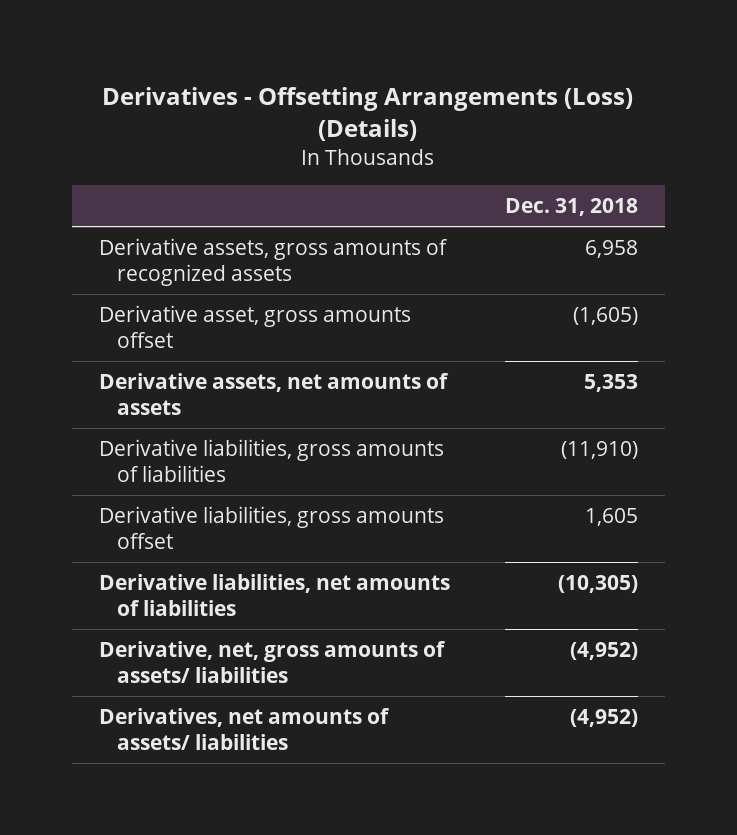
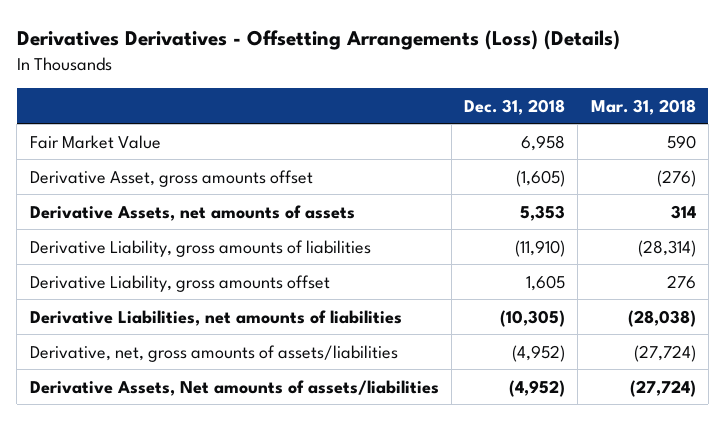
[102,86,634,141] Derivatives - Offsetting Arrangements (Loss) (Details) -> [16,30,620,51] Derivatives Derivatives - Offsetting Arrangements (Loss) (Details)
none -> [590,98,696,115] Mar. 31, 2018
[99,237,449,287] Derivative assets, gross amounts of recognized assets -> [29,134,161,149] Fair Market Value
[99,304,412,349] Derivative asset, gross amounts offset -> [29,169,313,187] Derivative Asset, gross amounts offset
[99,372,450,416] Derivative assets, net amounts of assets -> [29,204,355,221] Derivative Assets, net amounts of assets
[99,438,445,483] Derivative liabilities, gross amounts of liabilities -> [29,239,371,257] Derivative Liability, gross amounts of liabilities
[99,505,445,550] Derivative liabilities, gross amounts offset -> [29,274,330,292] Derivative Liability, gross amounts offset
[99,573,451,617] Derivative liabilities, net amounts of liabilities -> [29,309,402,326] Derivative Liabilities, net amounts of liabilities
[99,640,447,684] Derivative, net, gross amounts of assets/ liabilities -> [29,344,398,362] Derivative, net, gross amounts of assets/liabilities
[99,707,391,751] Derivatives, net amounts of assets/ liabilities -> [29,379,439,396] Derivative Assets, Net amounts of assets/liabilities

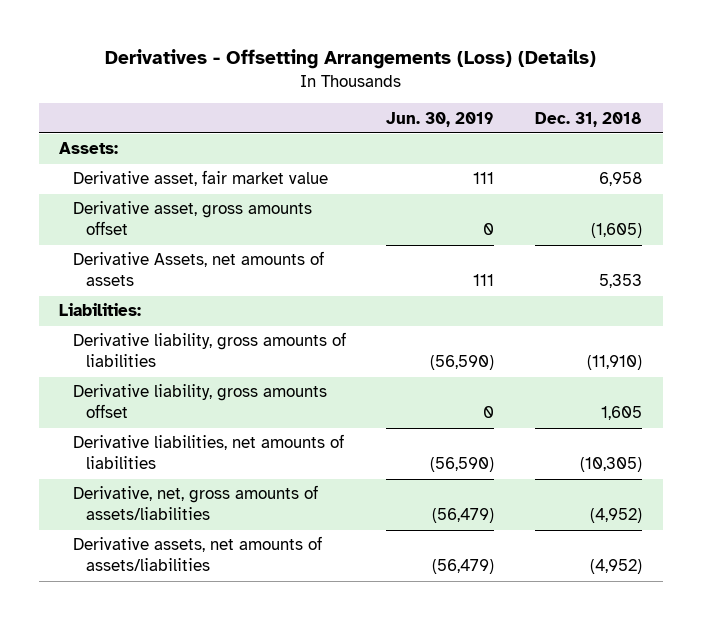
[16,30,620,51] Derivatives Derivatives - Offsetting Arrangements (Loss) (Details) -> [104,49,596,70] Derivatives - Offsetting Arrangements (Loss) (Details)
[590,98,696,115] Mar. 31, 2018 -> none
none -> [386,111,495,127] Jun. 30, 2019
none -> [59,142,119,155] Assets:
[29,134,161,149] Fair Market Value -> [72,170,328,187] Derivative asset, fair market value
[29,169,313,187] Derivative Asset, gross amounts offset -> [72,201,312,236] Derivative asset, gross amounts offset
none -> [59,303,142,317] Liabilities:
[29,239,371,257] Derivative Liability, gross amounts of liabilities -> [72,332,346,368] Derivative liability, gross amounts of liabilities
[29,274,330,292] Derivative Liability, gross amounts offset -> [72,384,327,419] Derivative liability, gross amounts offset
[29,309,402,326] Derivative Liabilities, net amounts of liabilities -> [72,434,344,470] Derivative liabilities, net amounts of liabilities
[29,379,439,396] Derivative Assets, Net amounts of assets/liabilities -> [72,536,322,572] Derivative assets, net amounts of assets/liabilities

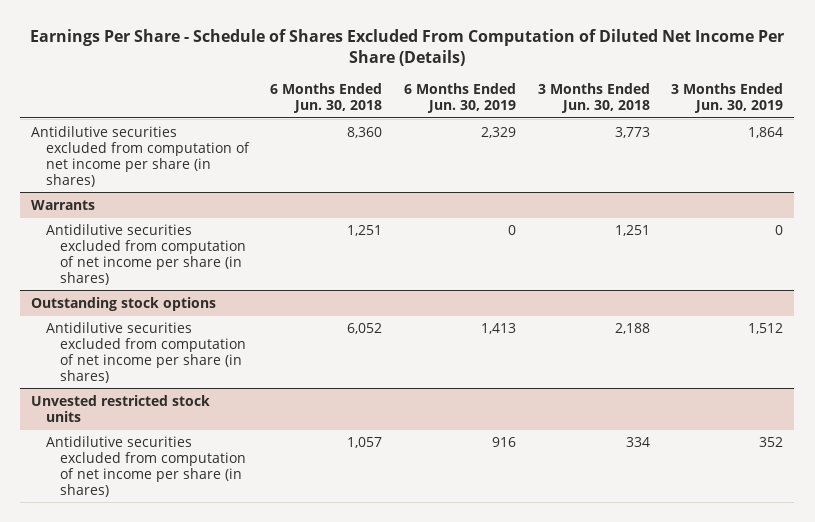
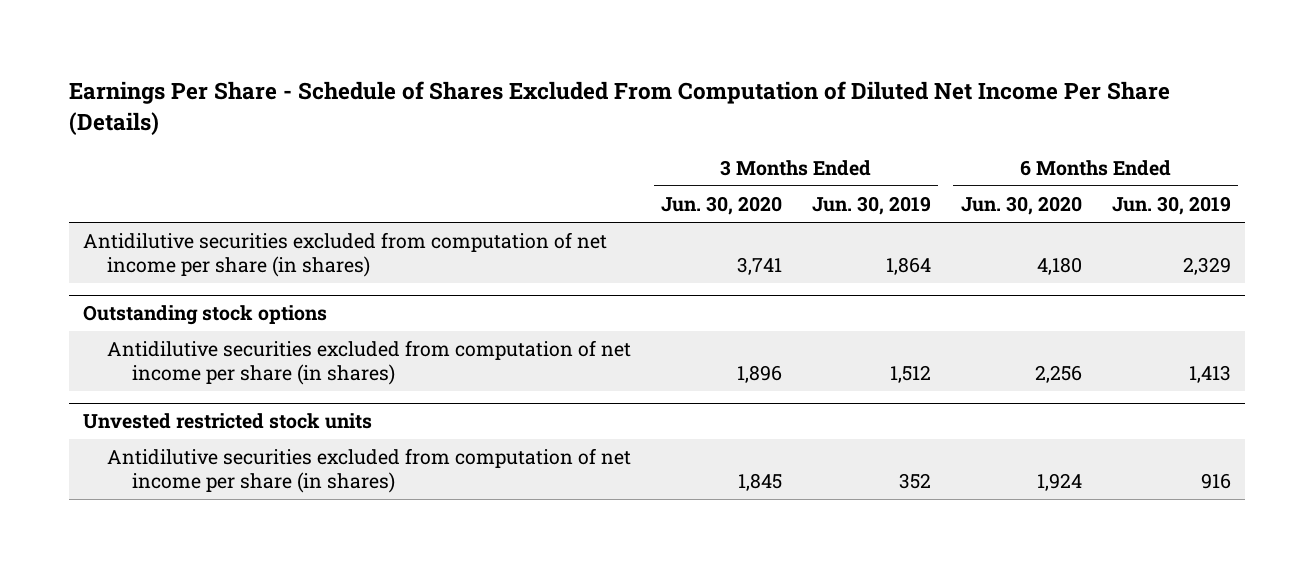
[270,83,383,114] 6 Months Ended Jun. 30, 2018 -> none
[537,83,650,114] 3 Months Ended Jun. 30, 2018 -> none
none -> [661,195,783,215] Jun. 30, 2020
none -> [960,195,1082,215] Jun. 30, 2020
[31,199,96,210] Warrants -> none
[45,223,246,285] Antidilutive securities excluded from computation of net income per share (in shares) -> none

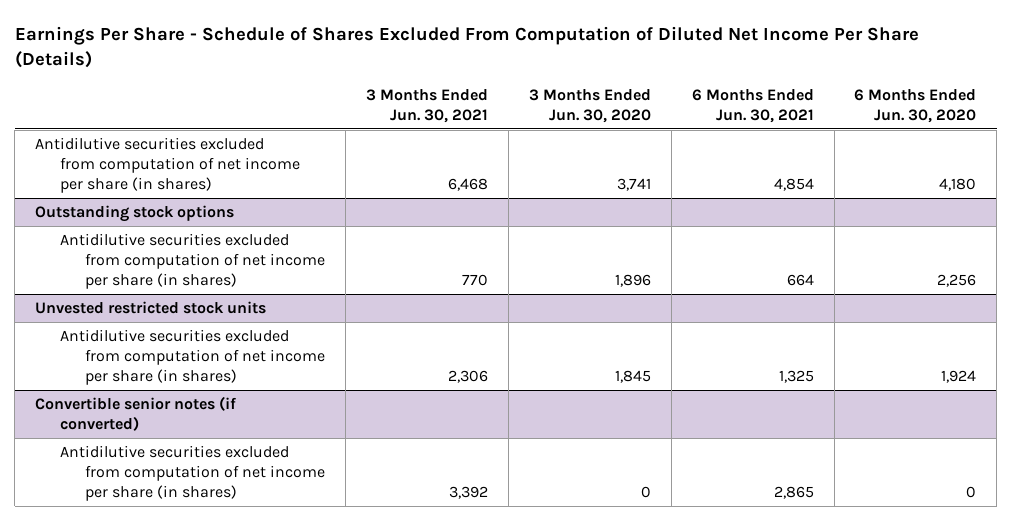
[812,195,932,215] Jun. 30, 2019 -> none
[1111,195,1231,215] Jun. 30, 2019 -> none
none -> [365,89,488,123] 3 Months Ended Jun. 30, 2021
none -> [691,89,814,123] 6 Months Ended Jun. 30, 2021
none -> [35,395,237,431] Convertible senior notes (if converted)
none -> [60,444,326,501] Antidilutive securities excluded from computation of net income per share (in shares)

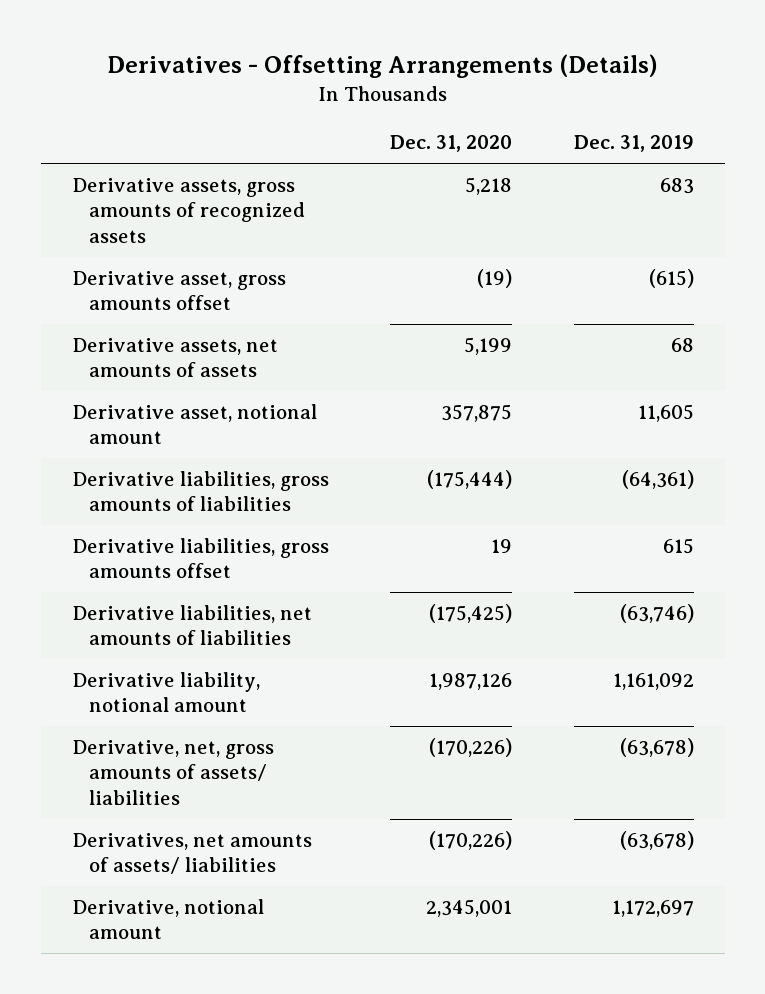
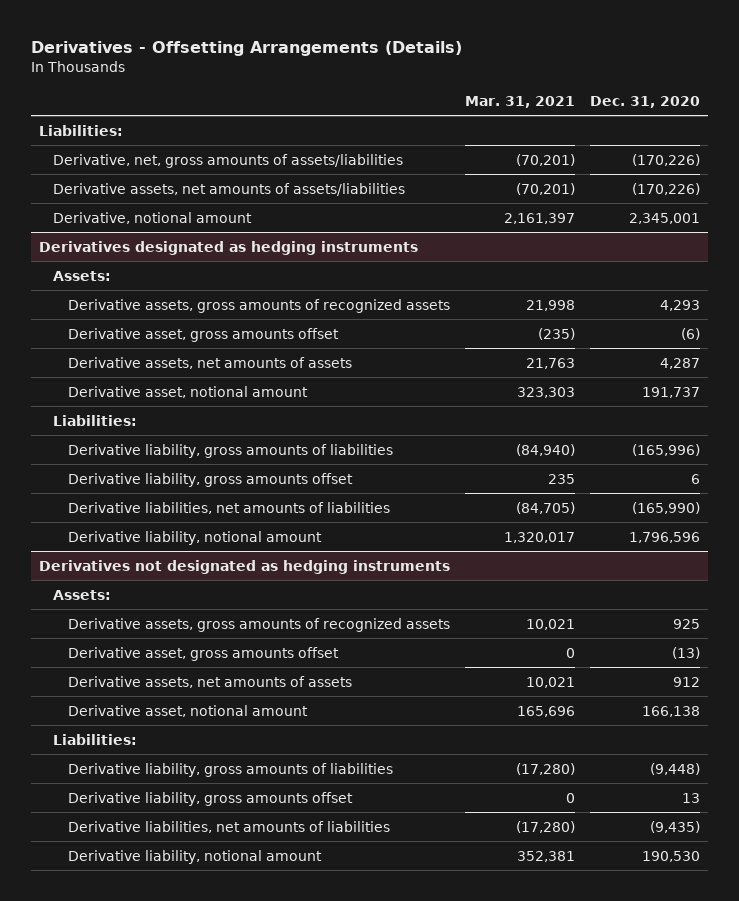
[573,135,694,153] Dec. 31, 2019 -> none
none -> [464,95,575,108] Mar. 31, 2021
[71,178,306,243] Derivative assets, gross amounts of recognized assets -> none
[71,271,286,311] Derivative asset, gross amounts offset -> none
[71,338,278,378] Derivative assets, net amounts of assets -> none
[71,404,317,445] Derivative asset, notional amount -> none
[71,471,329,512] Derivative liabilities, gross amounts of liabilities -> none
[71,538,329,579] Derivative liabilities, gross amounts offset -> none
[71,605,312,646] Derivative liabilities, net amounts of liabilities -> none
[71,672,260,713] Derivative liability, notional amount -> none
none -> [38,124,123,136] Liabilities:
[71,740,274,805] Derivative, net, gross amounts of assets/ liabilities -> [53,153,404,168] Derivative, net, gross amounts of assets/liabilities
[71,833,312,875] Derivatives, net amounts of assets/ liabilities -> [53,182,406,196] Derivative assets, net amounts of assets/liabilities
none -> [38,240,418,255] Derivatives designated as hedging instruments
none -> [53,270,112,281] Assets:
none -> [67,298,450,313] Derivative assets, gross amounts of recognized assets
none -> [67,327,339,342] Derivative asset, gross amounts offset
none -> [67,356,352,369] Derivative assets, net amounts of assets
none -> [67,385,308,398] Derivative asset, notional amount
none -> [53,414,138,426] Liabilities:
none -> [67,443,393,458] Derivative liability, gross amounts of liabilities
none -> [67,472,353,487] Derivative liability, gross amounts offset
none -> [67,501,390,514] Derivative liabilities, net amounts of liabilities
none -> [67,530,322,545] Derivative liability, notional amount
none -> [38,559,450,574] Derivatives not designated as hedging instruments
none -> [53,589,112,600] Assets:
none -> [67,617,450,632] Derivative assets, gross amounts of recognized assets
none -> [67,646,339,661] Derivative asset, gross amounts offset
none -> [67,675,352,688] Derivative assets, net amounts of assets
none -> [67,704,308,717] Derivative asset, notional amount
none -> [53,733,138,745] Liabilities:
none -> [67,762,393,777] Derivative liability, gross amounts of liabilities
none -> [67,791,353,806] Derivative liability, gross amounts offset
none -> [67,820,390,833] Derivative liabilities, net amounts of liabilities
none -> [67,849,322,864] Derivative liability, notional amount

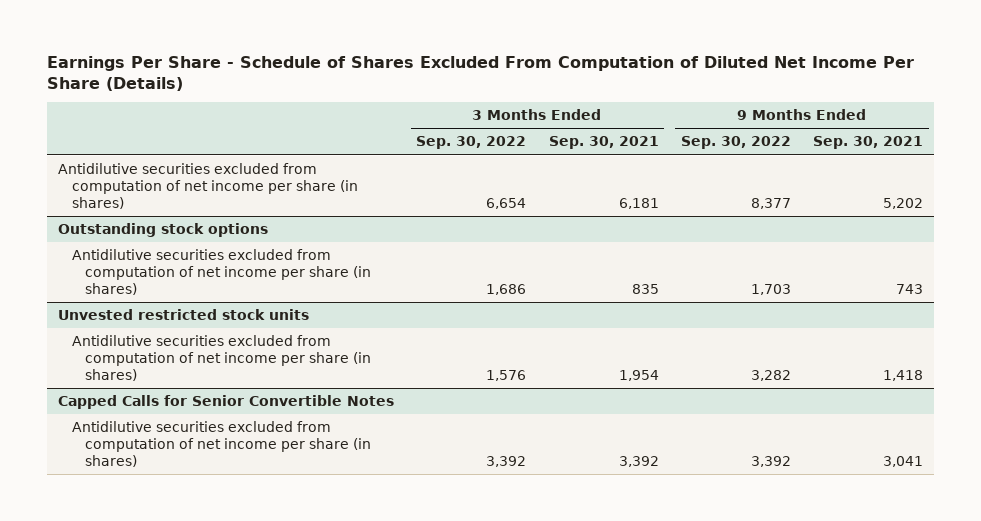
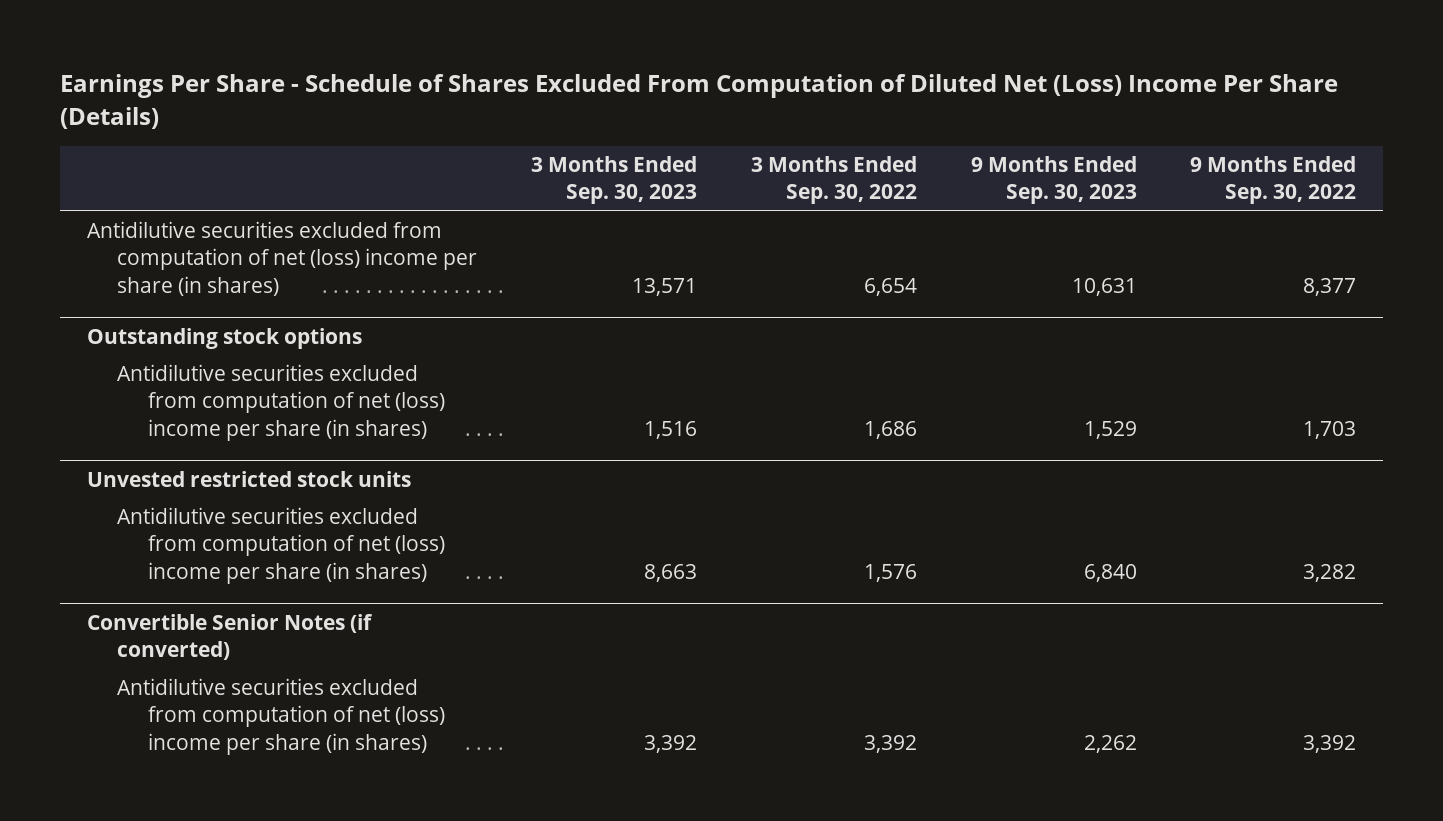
[46,55,914,91] Earnings Per Share - Schedule of Shares Excluded From Computation of Diluted Net Income Per Share (Details) -> [59,74,1338,129] Earnings Per Share - Schedule of Shares Excluded From Computation of Diluted Net (Loss) Income Per Share (Details)
[548,136,659,150] Sep. 30, 2021 -> none
[813,136,924,150] Sep. 30, 2021 -> none
none -> [531,156,698,205] 3 Months Ended Sep. 30, 2023
none -> [970,156,1137,205] 9 Months Ended Sep. 30, 2023
[57,162,358,209] Antidilutive securities excluded from computation of net income per share (in shares) -> [86,221,478,296] Antidilutive securities excluded from computation of net (loss) income per share (in shares)
[71,248,372,295] Antidilutive securities excluded from computation of net income per share (in shares) -> [117,364,446,441] Antidilutive securities excluded from computation of net (loss) income per share (in shares)
[71,334,372,381] Antidilutive securities excluded from computation of net income per share (in shares) -> [117,507,446,584] Antidilutive securities excluded from computation of net (loss) income per share (in shares)
[57,394,394,409] Capped Calls for Senior Convertible Notes -> [86,613,373,661] Convertible Senior Notes (if converted)
[71,420,372,467] Antidilutive securities excluded from computation of net income per share (in shares) -> [117,678,446,755] Antidilutive securities excluded from computation of net (loss) income per share (in shares)

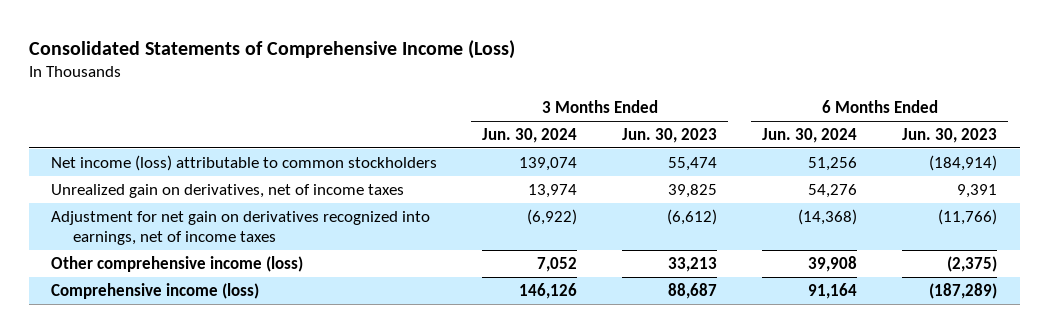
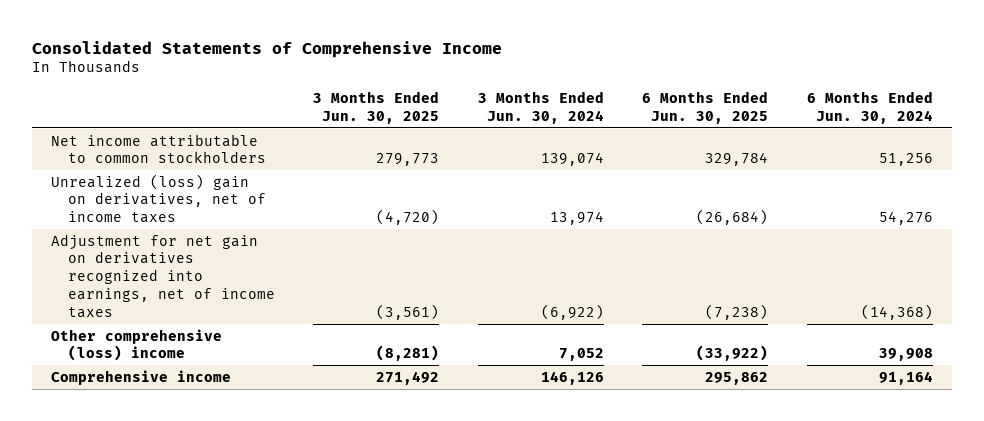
[28,39,515,59] Consolidated Statements of Comprehensive Income (Loss) -> [32,40,503,58] Consolidated Statements of Comprehensive Income
[622,127,718,143] Jun. 30, 2023 -> none
[902,127,998,143] Jun. 30, 2023 -> none
none -> [313,91,440,124] 3 Months Ended Jun. 30, 2025
none -> [642,91,769,124] 6 Months Ended Jun. 30, 2025
[51,154,438,171] Net income (loss) attributable to common stockholders -> [51,133,266,164] Net income attributable to common stockholders
[51,183,405,198] Unrealized gain on derivatives, net of income taxes -> [51,173,266,224] Unrealized (loss) gain on derivatives, net of income taxes
[51,255,304,272] Other comprehensive income (loss) -> [51,328,223,362] Other comprehensive (loss) income
[51,282,260,299] Comprehensive income (loss) -> [51,369,232,385] Comprehensive income

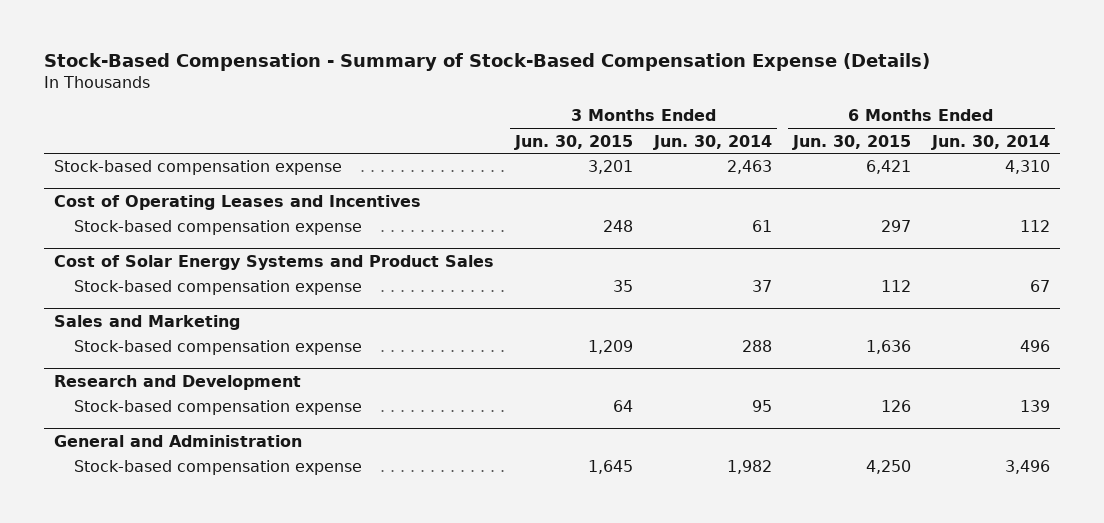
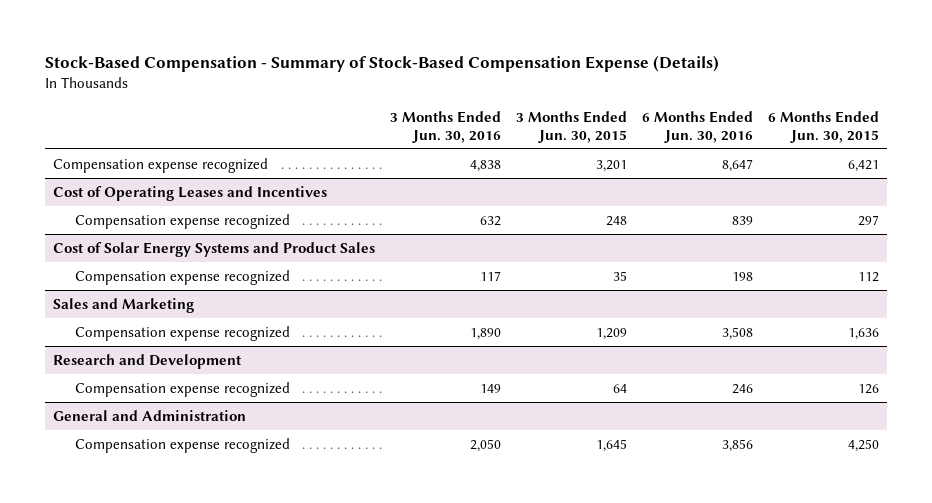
[653,134,773,150] Jun. 30, 2014 -> none
[930,134,1050,150] Jun. 30, 2014 -> none
none -> [389,110,501,143] 3 Months Ended Jun. 30, 2016
none -> [641,110,753,143] 6 Months Ended Jun. 30, 2016
[54,160,343,176] Stock-based compensation expense -> [52,157,268,173] Compensation expense recognized
[74,220,363,236] Stock-based compensation expense -> [75,213,291,229] Compensation expense recognized
[74,280,363,296] Stock-based compensation expense -> [75,269,291,285] Compensation expense recognized
[74,340,363,356] Stock-based compensation expense -> [75,325,291,341] Compensation expense recognized
[74,400,363,416] Stock-based compensation expense -> [75,381,291,397] Compensation expense recognized
[74,460,363,476] Stock-based compensation expense -> [75,437,291,453] Compensation expense recognized

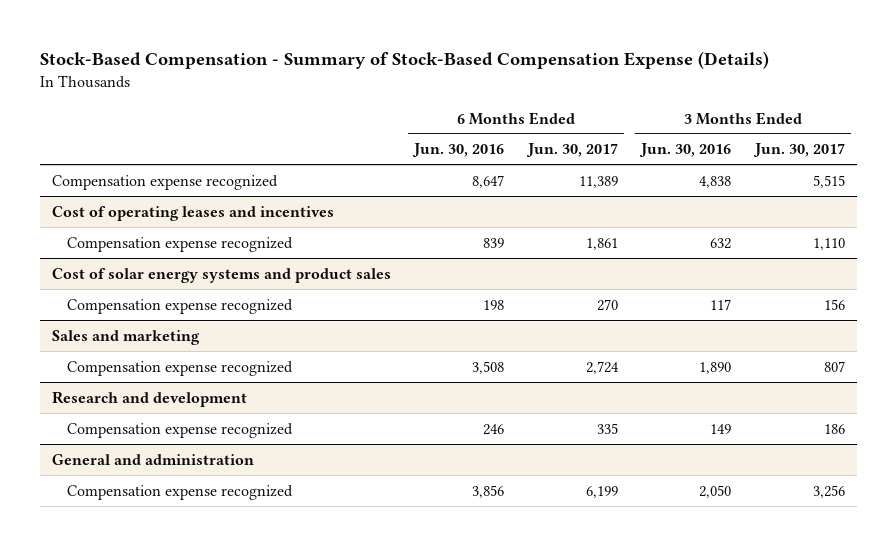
[515,110,627,143] 3 Months Ended Jun. 30, 2015 -> none
[767,110,879,143] 6 Months Ended Jun. 30, 2015 -> none
none -> [525,143,618,158] Jun. 30, 2017
none -> [752,143,845,158] Jun. 30, 2017
[52,185,327,201] Cost of Operating Leases and Incentives -> [51,205,334,221] Cost of operating leases and incentives
[52,241,375,257] Cost of Solar Energy Systems and Product Sales -> [51,267,391,283] Cost of solar energy systems and product sales
[52,297,194,313] Sales and Marketing -> [51,329,200,345] Sales and marketing
[52,353,242,369] Research and Development -> [51,390,247,407] Research and development
[52,409,246,421] General and Administration -> [51,453,254,465] General and administration

